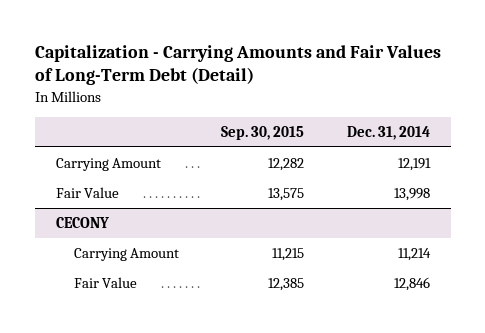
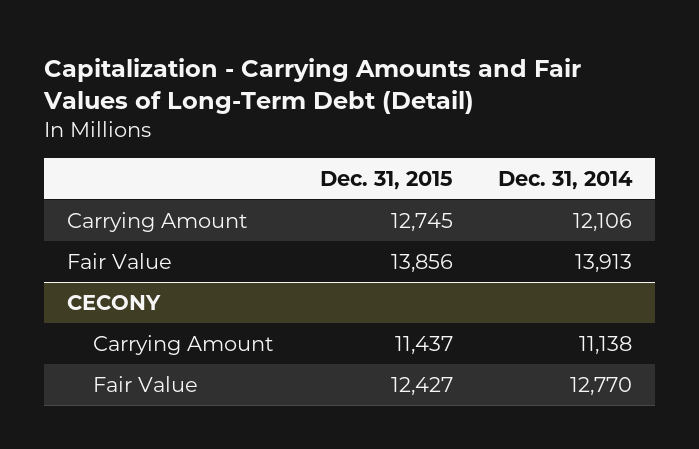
[221,125,305,140] Sep. 30, 2015 -> none
none -> [319,170,453,190] Dec. 31, 2015
[397,158,431,172] 12,191 -> [573,212,633,232] 12,106
[393,188,430,202] 13,998 -> [575,253,633,273] 13,913
[397,248,431,262] 11,214 -> [579,335,633,355] 11,138
[393,277,430,292] 12,846 -> [570,376,633,396] 12,770

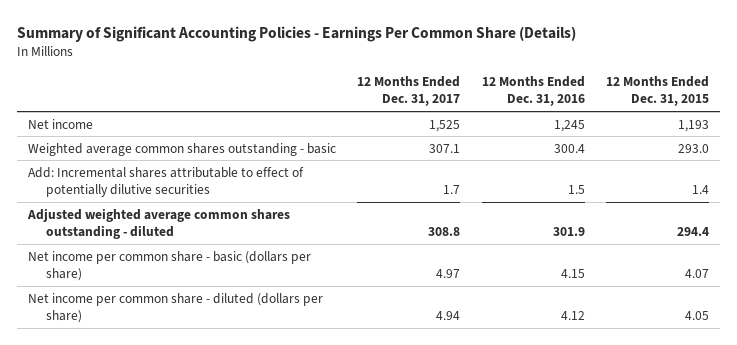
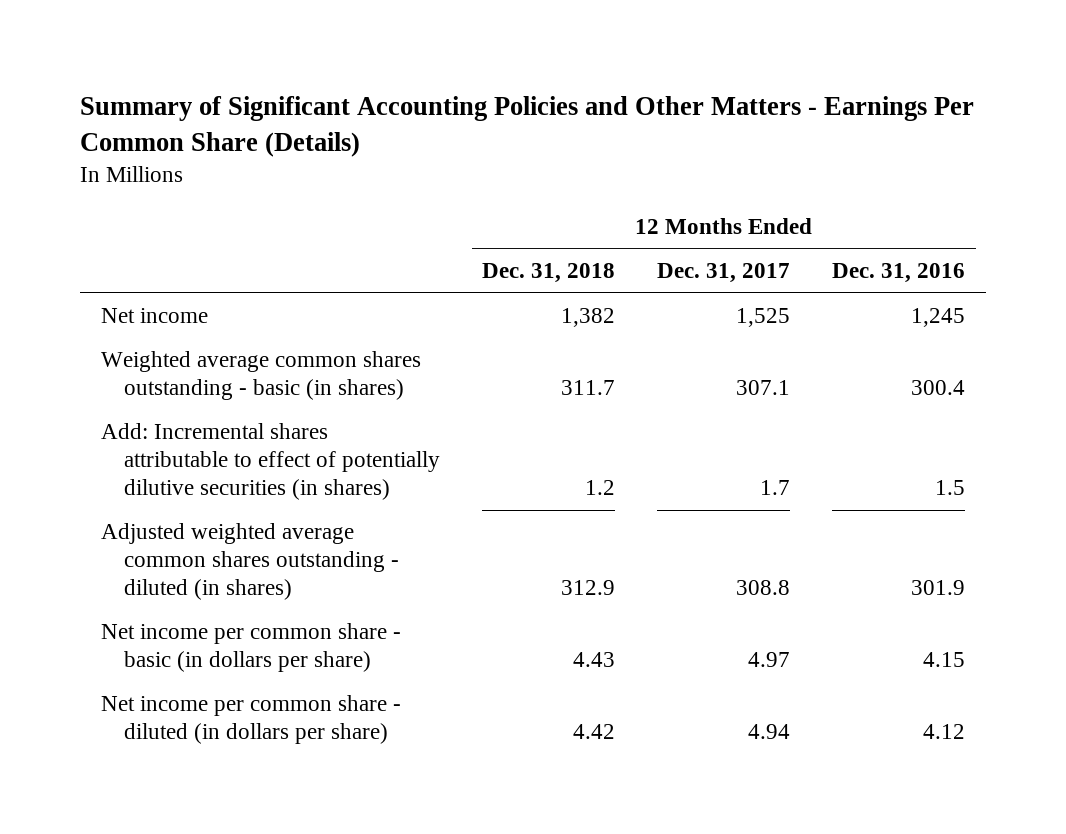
[17,25,577,42] Summary of Significant Accounting Policies - Earnings Per Common Share (Details) -> [79,96,974,157] Summary of Significant Accounting Policies and Other Matters - Earnings Per Common Share (Details)
[606,76,710,107] 12 Months Ended Dec. 31, 2015 -> none
none -> [482,262,616,283] Dec. 31, 2018
[27,142,336,156] Weighted average common shares outstanding - basic -> [100,351,421,401] Weighted average common shares outstanding - basic (in shares)
[27,166,304,197] Add: Incremental shares attributable to effect of potentially dilutive securities -> [100,423,441,501] Add: Incremental shares attributable to effect of potentially dilutive securities (in shares)
[26,207,290,239] Adjusted weighted average common shares outstanding - diluted -> [100,523,400,601] Adjusted weighted average common shares outstanding - diluted (in shares)
[27,250,311,281] Net income per common share - basic (dollars per share) -> [100,623,401,673] Net income per common share - basic (in dollars per share)
[27,292,323,323] Net income per common share - diluted (dollars per share) -> [100,695,401,745] Net income per common share - diluted (in dollars per share)

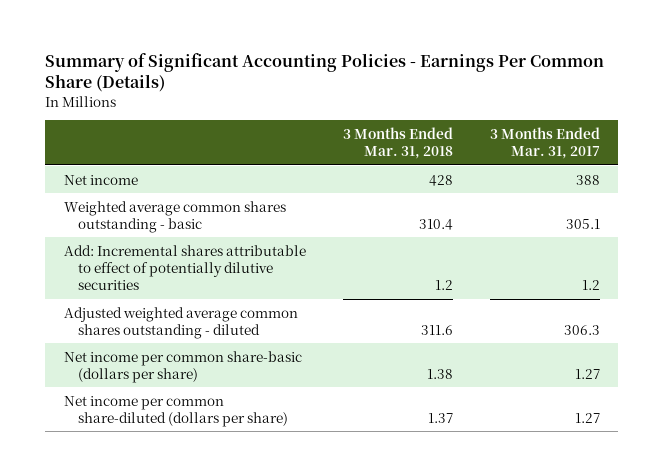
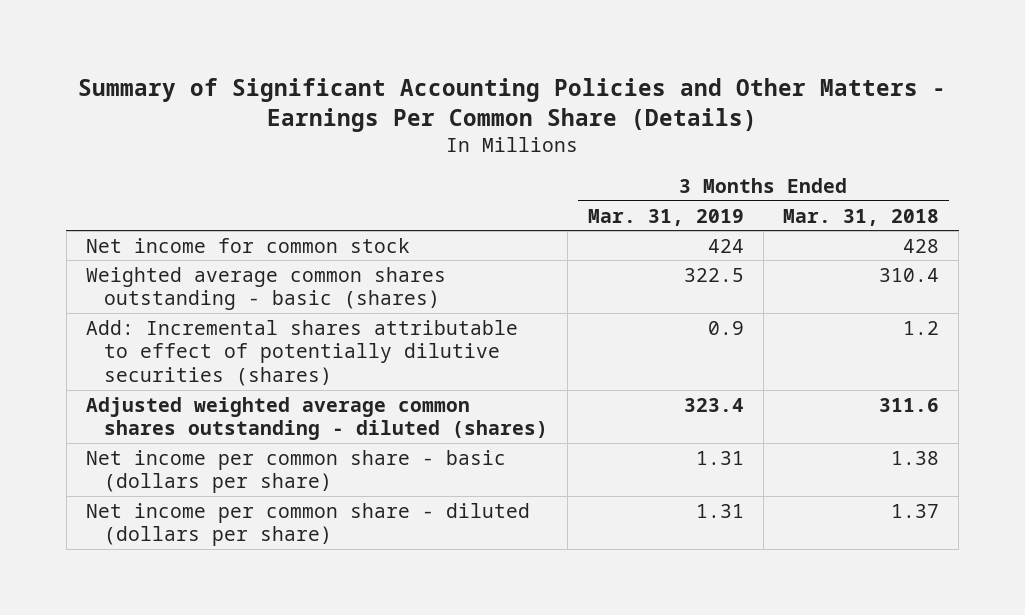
[45,52,605,93] Summary of Significant Accounting Policies - Earnings Per Common Share (Details) -> [78,78,947,133] Summary of Significant Accounting Policies and Other Matters - Earnings Per Common Share (Details)
[489,126,600,160] 3 Months Ended Mar. 31, 2017 -> none
none -> [587,208,744,226] Mar. 31, 2019
[63,174,138,185] Net income -> [85,237,410,253] Net income for common stock
[63,200,286,233] Weighted average common shares outstanding - basic -> [85,266,446,311] Weighted average common shares outstanding - basic (shares)
[63,244,306,290] Add: Incremental shares attributable to effect of potentially dilutive securities -> [85,319,518,387] Add: Incremental shares attributable to effect of potentially dilutive securities (shares)
[63,306,298,339] Adjusted weighted average common shares outstanding - diluted -> [85,396,549,441] Adjusted weighted average common shares outstanding - diluted (shares)
[63,350,302,383] Net income per common share-basic (dollars per share) -> [85,449,506,494] Net income per common share - basic (dollars per share)
[63,395,289,427] Net income per common share-diluted (dollars per share) -> [85,502,530,547] Net income per common share - diluted (dollars per share)

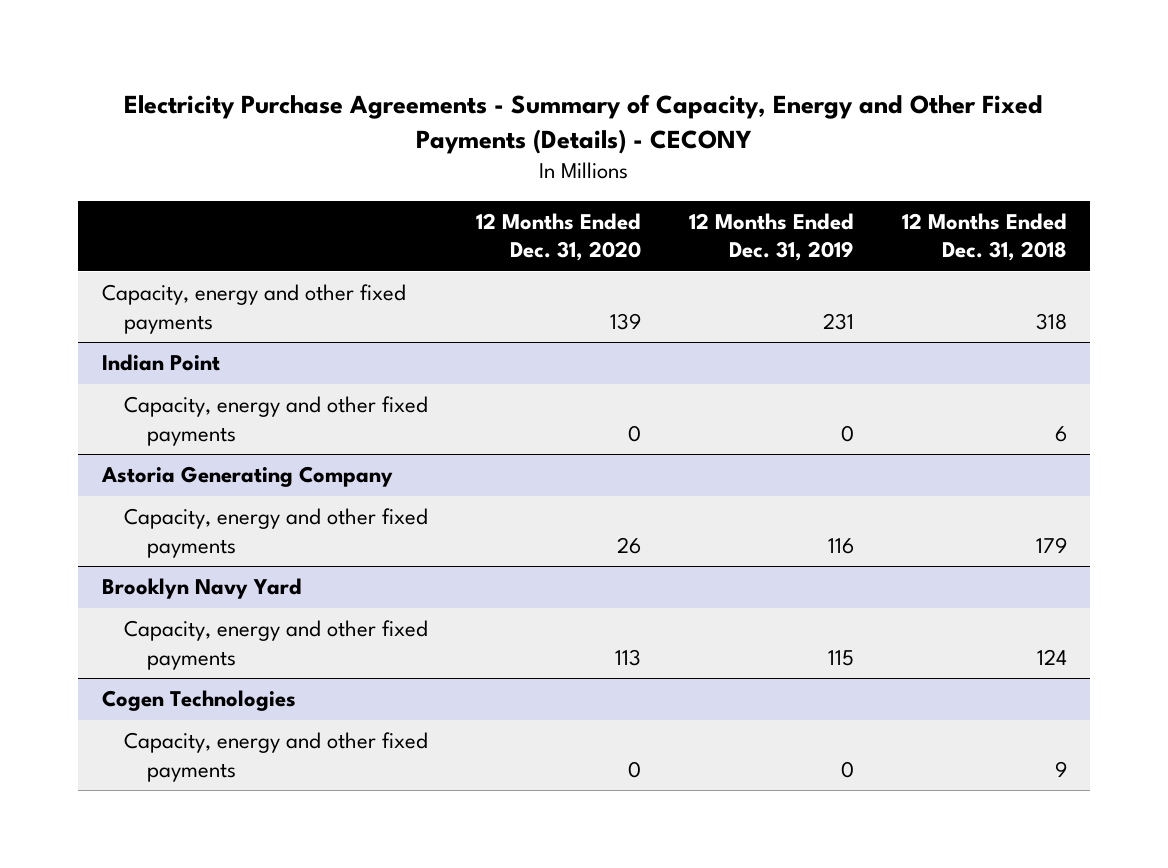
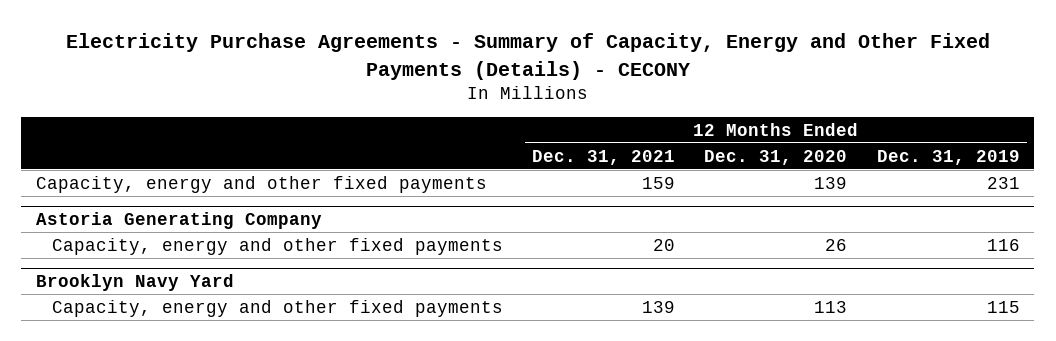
[901,213,1067,262] 12 Months Ended Dec. 31, 2018 -> none
none -> [532,149,676,165] Dec. 31, 2021
[101,354,220,372] Indian Point -> none
[124,396,429,446] Capacity, energy and other fixed payments -> none
[101,690,296,712] Cogen Technologies -> none
[124,732,429,782] Capacity, energy and other fixed payments -> none

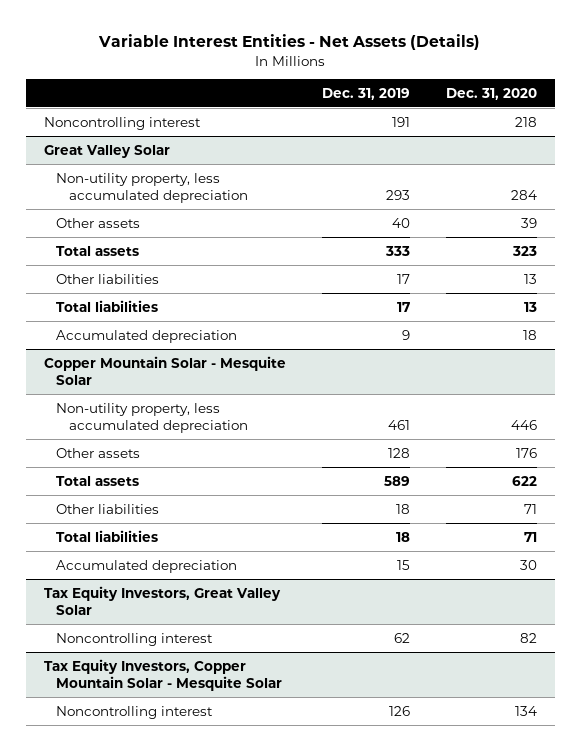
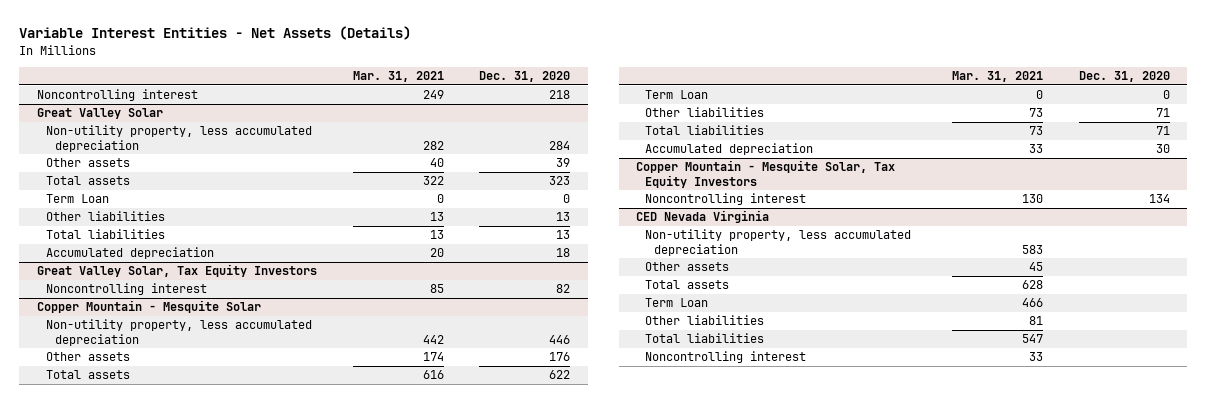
[321,87,410,100] Dec. 31, 2019 -> none
none -> [352,71,444,83] Mar. 31, 2021
none -> [45,194,109,204] Term Loan
none -> [37,264,318,278] Great Valley Solar, Tax Equity Investors
none -> [45,283,207,296] Noncontrolling interest
[43,355,286,386] Copper Mountain Solar - Mesquite Solar -> [37,300,262,314] Copper Mountain - Mesquite Solar
none -> [645,90,709,100] Term Loan
[43,585,281,616] Tax Equity Investors, Great Valley Solar -> none
[56,632,214,646] Noncontrolling interest -> none
[43,658,283,692] Tax Equity Investors, Copper Mountain Solar - Mesquite Solar -> [636,160,896,188] Copper Mountain - Mesquite Solar, Tax Equity Investors
none -> [636,210,770,224] CED Nevada Virginia
none -> [645,229,912,256] Non-utility property, less accumulated depreciation
none -> [645,262,730,272] Other assets
none -> [645,280,730,290] Total assets
none -> [645,298,709,308] Term Loan
none -> [645,315,765,326] Other liabilities
none -> [645,333,765,344] Total liabilities
none -> [645,351,807,364] Noncontrolling interest

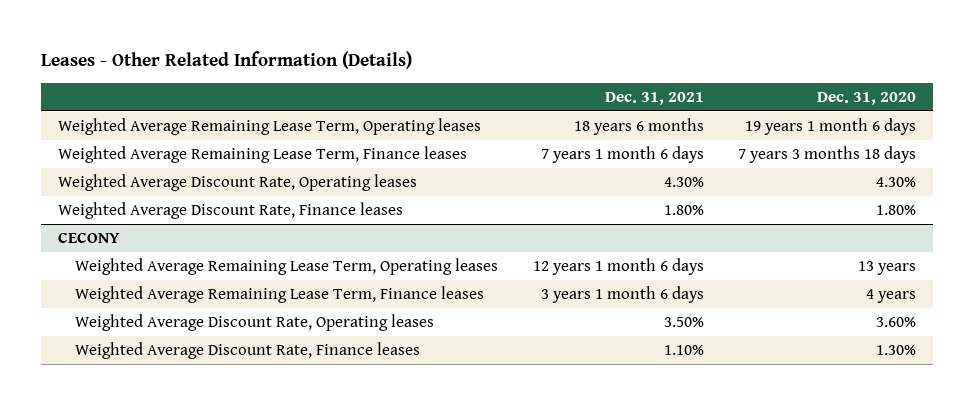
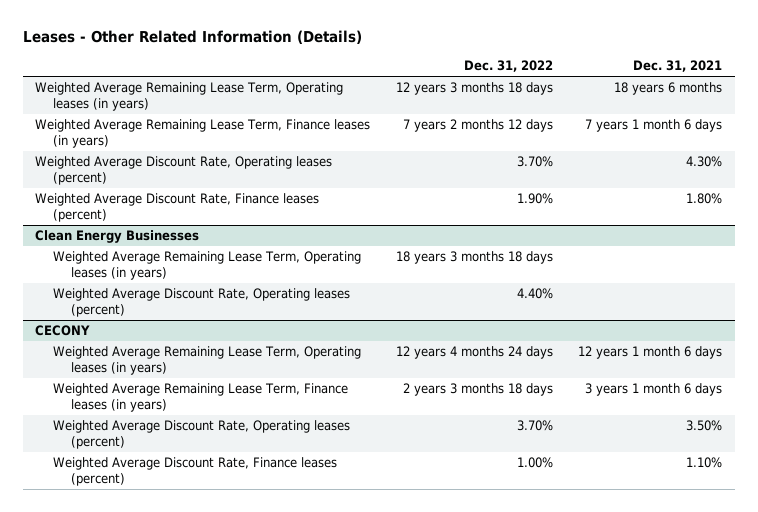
[816,92,916,106] Dec. 31, 2020 -> none
none -> [463,60,553,73] Dec. 31, 2022
[57,118,481,136] Weighted Average Remaining Lease Term, Operating leases -> [35,82,344,111] Weighted Average Remaining Lease Term, Operating leases (in years)
[57,146,467,164] Weighted Average Remaining Lease Term, Finance leases -> [35,119,371,148] Weighted Average Remaining Lease Term, Finance leases (in years)
[57,174,417,192] Weighted Average Discount Rate, Operating leases -> [35,156,333,185] Weighted Average Discount Rate, Operating leases (percent)
[57,202,403,220] Weighted Average Discount Rate, Finance leases -> [35,193,320,222] Weighted Average Discount Rate, Finance leases (percent)
none -> [35,230,200,244] Clean Energy Businesses
none -> [53,251,362,280] Weighted Average Remaining Lease Term, Operating leases (in years)
none -> [53,288,351,317] Weighted Average Discount Rate, Operating leases (percent)
[75,258,499,276] Weighted Average Remaining Lease Term, Operating leases -> [53,346,362,375] Weighted Average Remaining Lease Term, Operating leases (in years)
[75,286,485,304] Weighted Average Remaining Lease Term, Finance leases -> [53,383,349,412] Weighted Average Remaining Lease Term, Finance leases (in years)
[75,314,435,332] Weighted Average Discount Rate, Operating leases -> [53,420,351,449] Weighted Average Discount Rate, Operating leases (percent)
[75,342,421,360] Weighted Average Discount Rate, Finance leases -> [53,457,338,486] Weighted Average Discount Rate, Finance leases (percent)

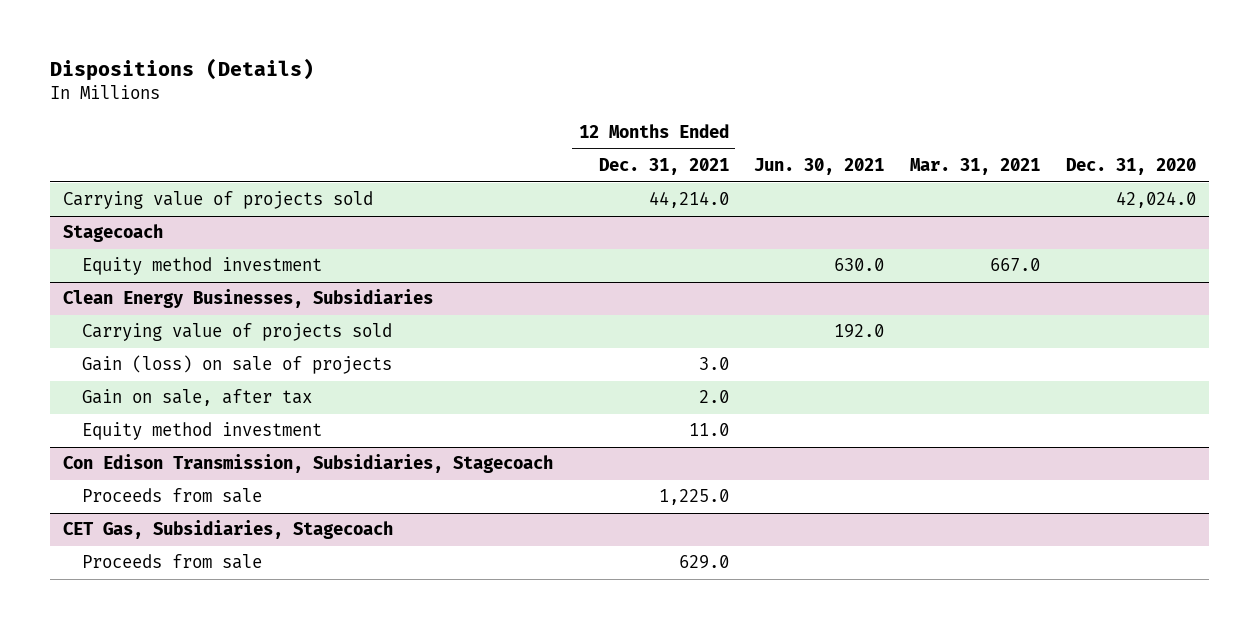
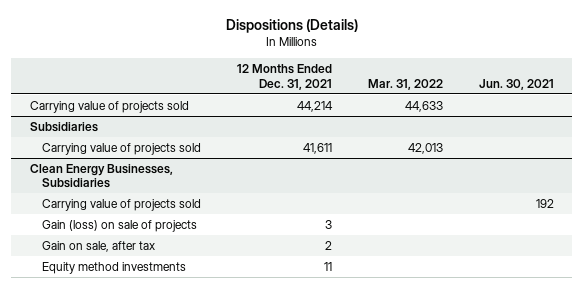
[910,158,1041,176] Mar. 31, 2021 -> none
[1066,158,1197,176] Dec. 31, 2020 -> none
none -> [368,78,444,90] Mar. 31, 2022
[62,224,163,243] Stagecoach -> none
[82,257,323,276] Equity method investment -> none
[648,191,729,209] 44,214.0 -> [296,100,333,112] 44,214
none -> [29,121,98,132] Subsidiaries
none -> [41,142,201,155] Carrying value of projects sold
[62,454,553,474] Con Edison Transmission, Subsidiaries, Stagecoach -> none
[82,488,263,504] Proceeds from sale -> none
[62,520,393,540] CET Gas, Subsidiaries, Stagecoach -> none
[82,554,263,570] Proceeds from sale -> none
[834,324,885,339] 192.0 -> [536,198,555,208] 192
[698,357,729,371] 3.0 -> [324,219,332,229] 3
[698,390,729,404] 2.0 -> [324,240,332,250] 2
[82,422,323,441] Equity method investment -> [41,261,186,274] Equity method investments
[688,423,729,437] 11.0 -> [323,261,332,271] 11

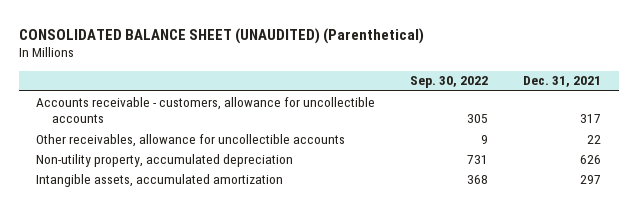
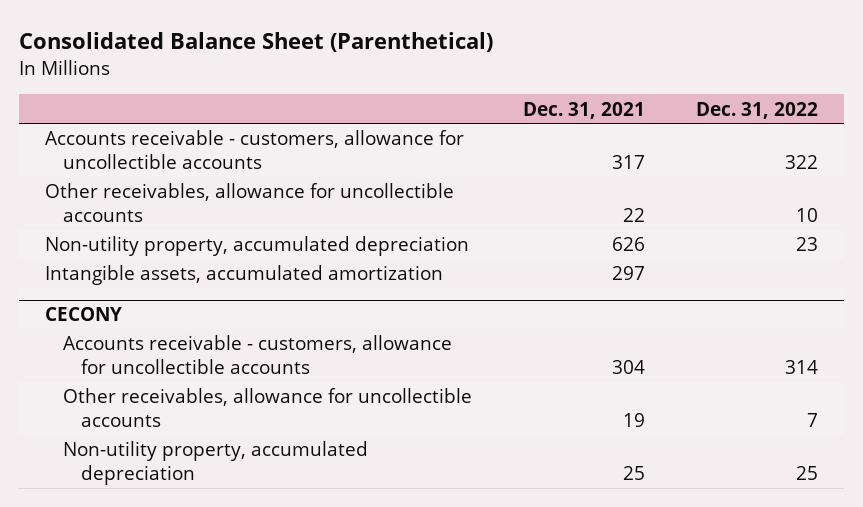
[18,27,424,44] CONSOLIDATED BALANCE SHEET (UNAUDITED) (Parenthetical) -> [19,31,494,52] Consolidated Balance Sheet (Parenthetical)
[410,76,489,89] Sep. 30, 2022 -> none
none -> [696,101,819,119] Dec. 31, 2022
none -> [44,307,122,322] CECONY
none -> [62,335,452,375] Accounts receivable - customers, allowance for uncollectible accounts
none -> [62,388,472,428] Other receivables, allowance for uncollectible accounts
none -> [62,441,368,486] Non-utility property, accumulated depreciation

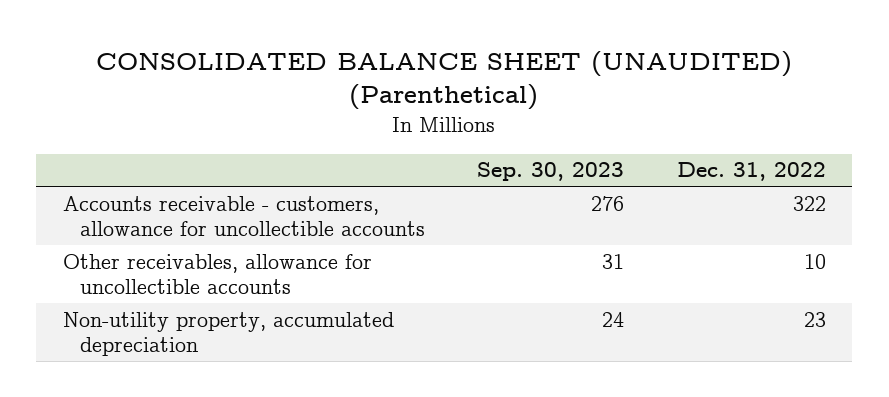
[19,31,494,52] Consolidated Balance Sheet (Parenthetical) -> [96,50,793,111] CONSOLIDATED BALANCE SHEET (UNAUDITED) (Parenthetical)
[523,101,646,119] Dec. 31, 2021 -> none
none -> [477,162,625,182] Sep. 30, 2023
[44,265,443,286] Intangible assets, accumulated amortization -> none
[44,307,122,322] CECONY -> none
[62,335,452,375] Accounts receivable - customers, allowance for uncollectible accounts -> none
[62,388,472,428] Other receivables, allowance for uncollectible accounts -> none
[62,441,368,486] Non-utility property, accumulated depreciation -> none

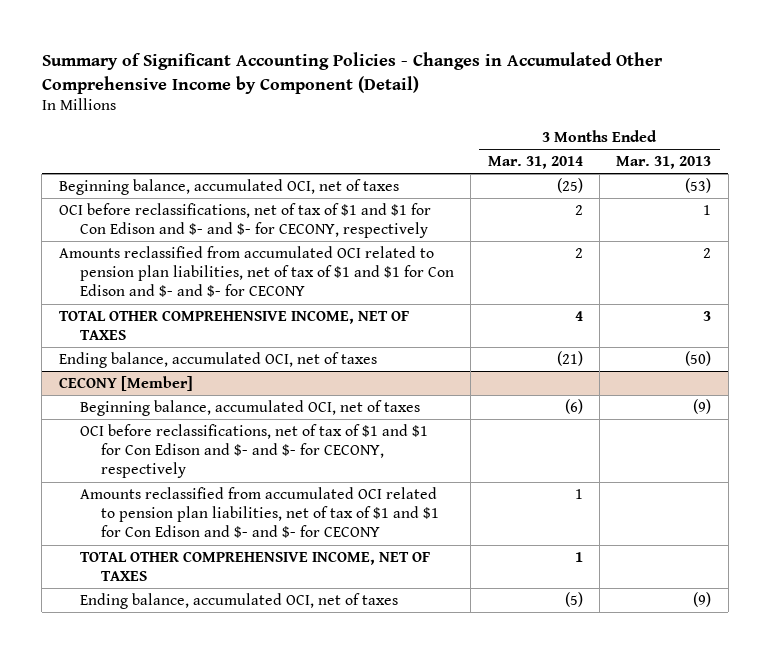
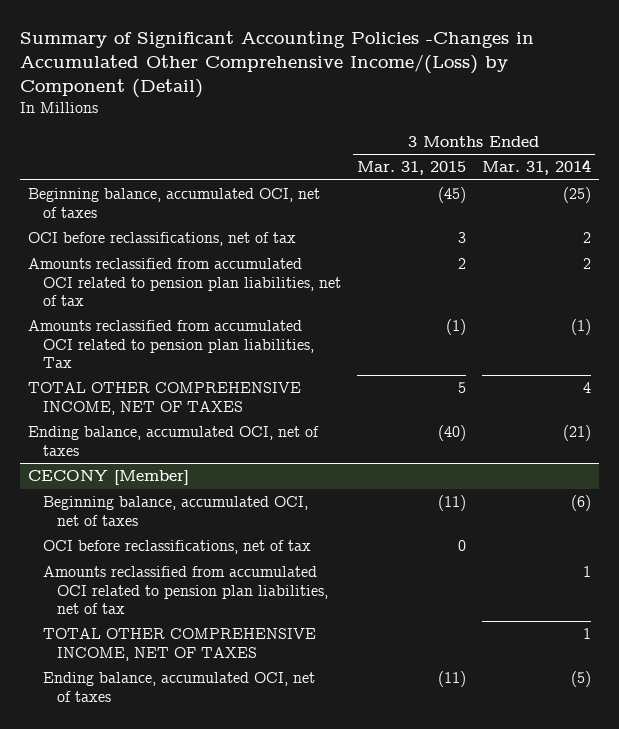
[41,51,663,94] Summary of Significant Accounting Policies - Changes in Accumulated Other Comprehensive Income by Component (Detail) -> [20,31,535,99] Summary of Significant Accounting Policies -Changes in Accumulated Other Comprehensive Income/(Loss) by Component (Detail)
[616,155,712,169] Mar. 31, 2013 -> none
none -> [356,161,466,176] Mar. 31, 2015
[58,202,431,239] OCI before reclassifications, net of tax of $1 and $1 for Con Edison and $- and $- for CECONY, respectively -> [28,232,297,247] OCI before reclassifications, net of tax
[58,245,454,298] Amounts reclassified from accumulated OCI related to pension plan liabilities, net of tax of $1 and $1 for Con Edison and $- and $- for CECONY -> [28,258,341,306] Amounts reclassified from accumulated OCI related to pension plan liabilities, net of tax
none -> [28,320,314,368] Amounts reclassified from accumulated OCI related to pension plan liabilities, Tax
[79,423,428,479] OCI before reclassifications, net of tax of $1 and $1 for Con Edison and $- and $- for CECONY, respectively -> [42,540,311,555] OCI before reclassifications, net of tax
[79,486,440,539] Amounts reclassified from accumulated OCI related to pension plan liabilities, net of tax of $1 and $1 for Con Edison and $- and $- for CECONY -> [42,566,328,614] Amounts reclassified from accumulated OCI related to pension plan liabilities, net of tax

